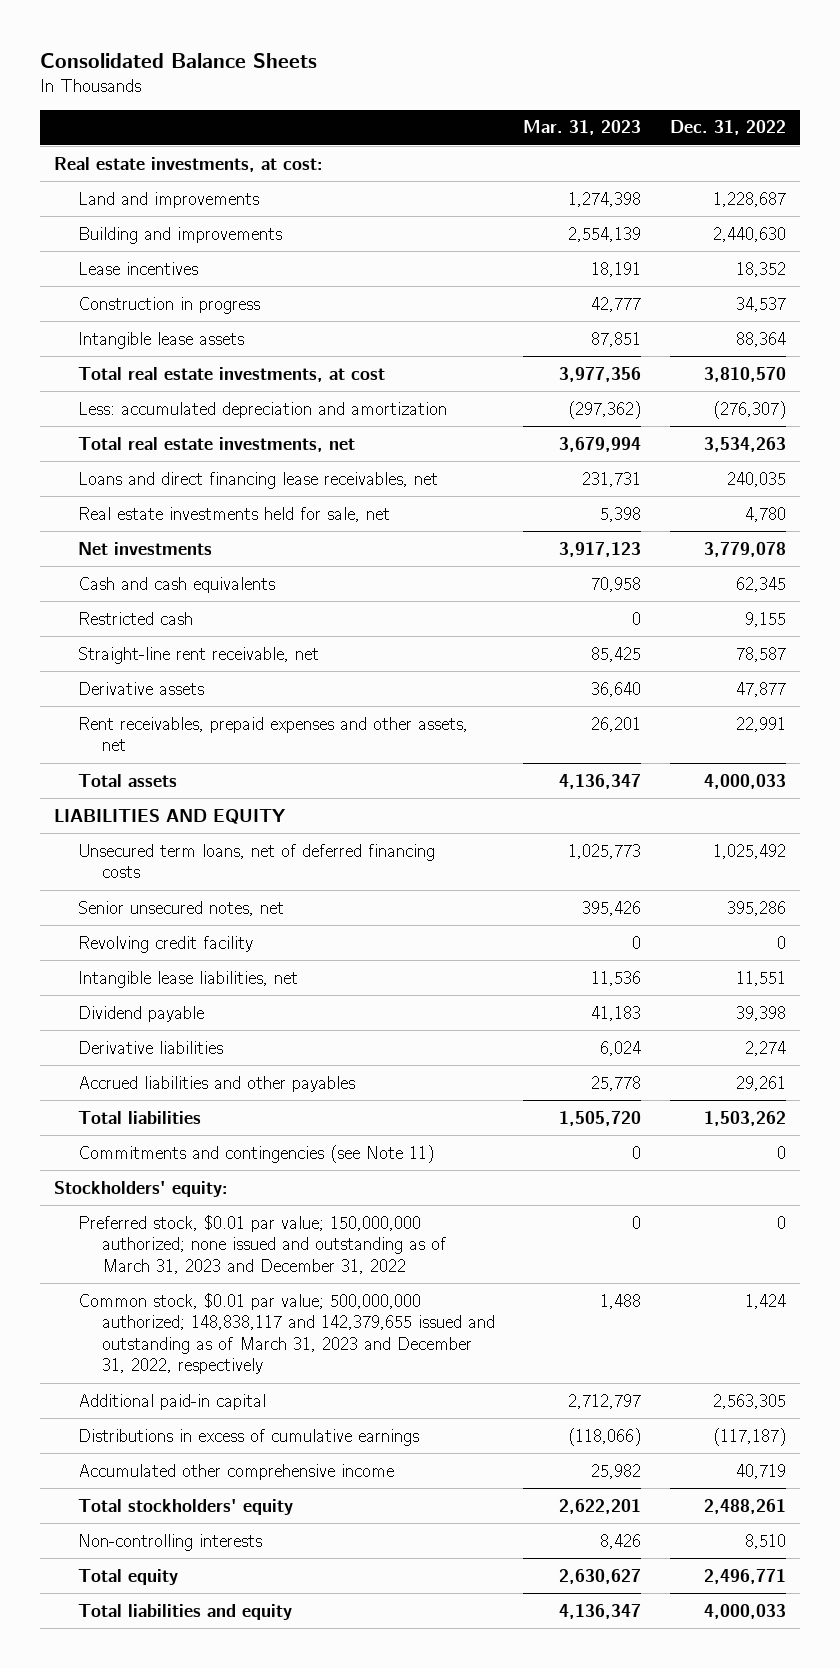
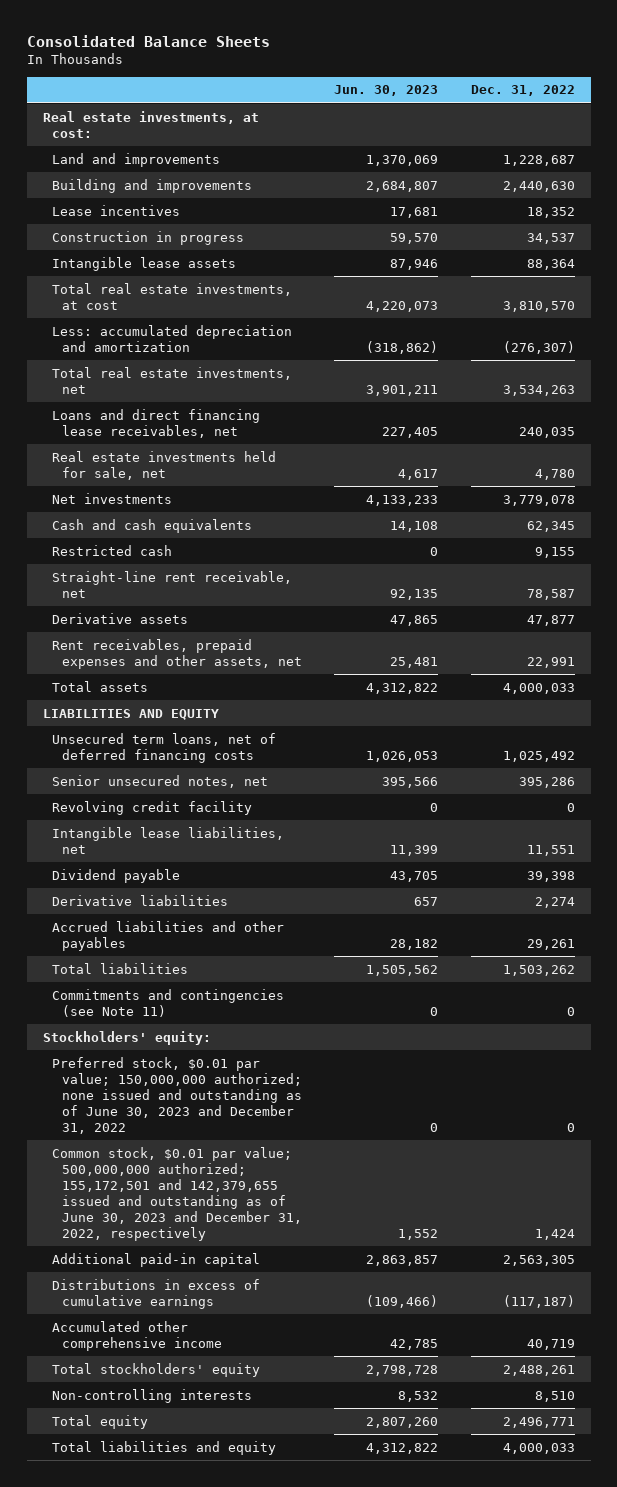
[523,120,642,136] Mar. 31, 2023 -> none
none -> [334,85,439,97] Jun. 30, 2023
[77,1214,446,1274] Preferred stock, $0.01 par value; 150,000,000 authorized; none issued and outstanding as of March 31, 2023 and December 31, 2022 -> [52,1056,303,1134] Preferred stock, $0.01 par value; 150,000,000 authorized; none issued and outstanding as of June 30, 2023 and December 31, 2022
[77,1292,495,1375] Common stock, $0.01 par value; 500,000,000 authorized; 148,838,117 and 142,379,655 issued and outstanding as of March 31, 2023 and December 31, 2022, respectively -> [52,1146,303,1241] Common stock, $0.01 par value; 500,000,000 authorized; 155,172,501 and 142,379,655 issued and outstanding as of June 30, 2023 and December 31, 2022, respectively

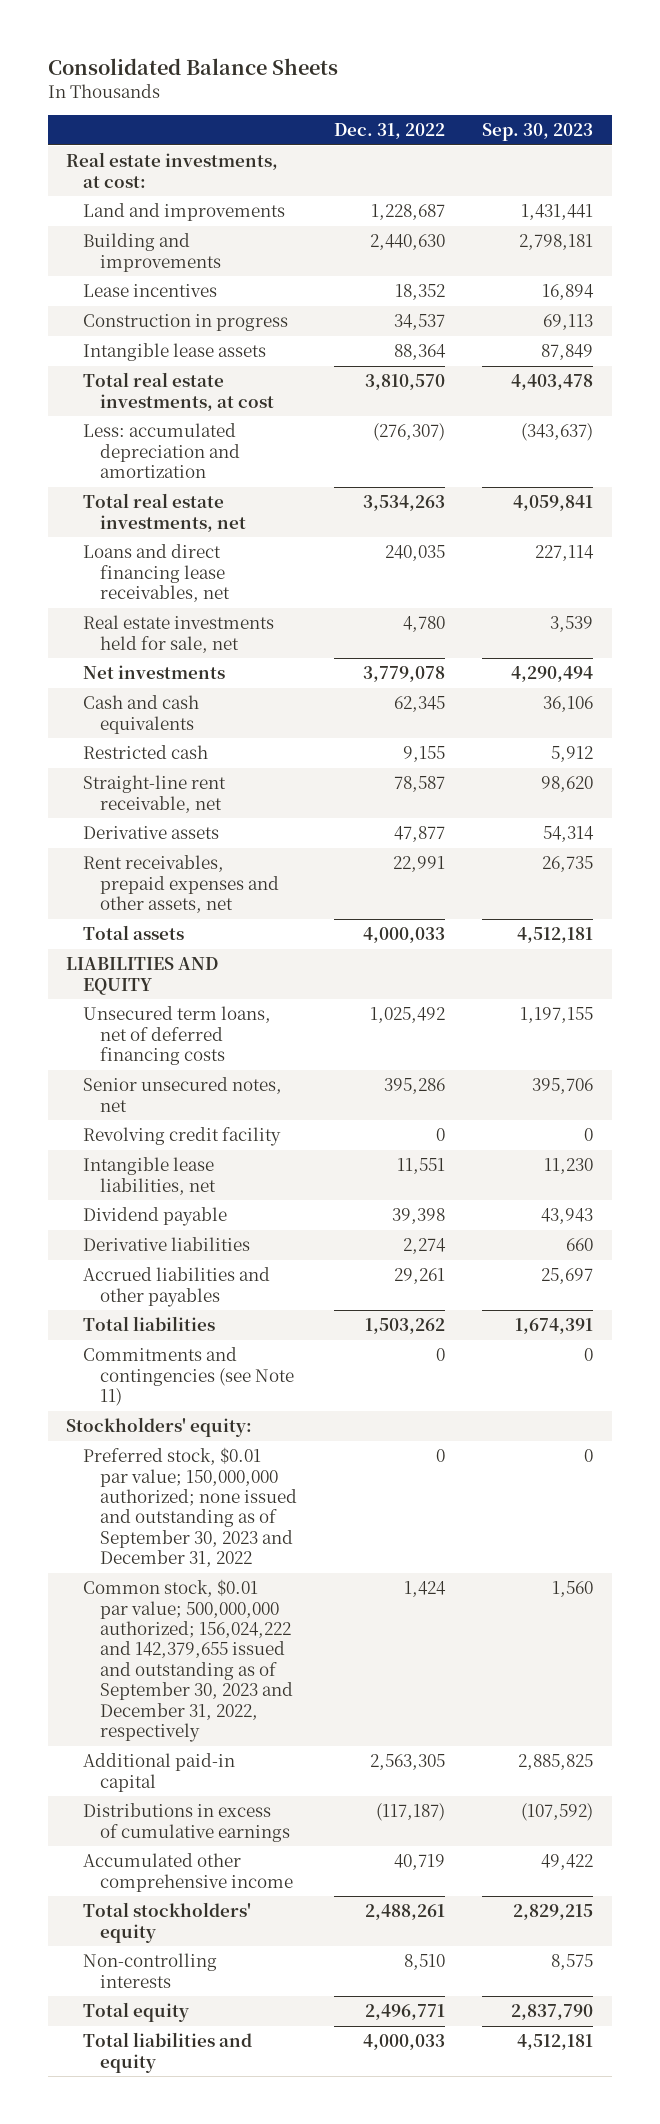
[334,85,439,97] Jun. 30, 2023 -> none
none -> [482,123,594,142] Sep. 30, 2023
[52,1056,303,1134] Preferred stock, $0.01 par value; 150,000,000 authorized; none issued and outstanding as of June 30, 2023 and December 31, 2022 -> [83,1447,297,1568] Preferred stock, $0.01 par value; 150,000,000 authorized; none issued and outstanding as of September 30, 2023 and December 31, 2022
[52,1146,303,1241] Common stock, $0.01 par value; 500,000,000 authorized; 155,172,501 and 142,379,655 issued and outstanding as of June 30, 2023 and December 31, 2022, respectively -> [83,1579,293,1743] Common stock, $0.01 par value; 500,000,000 authorized; 156,024,222 and 142,379,655 issued and outstanding as of September 30, 2023 and December 31, 2022, respectively

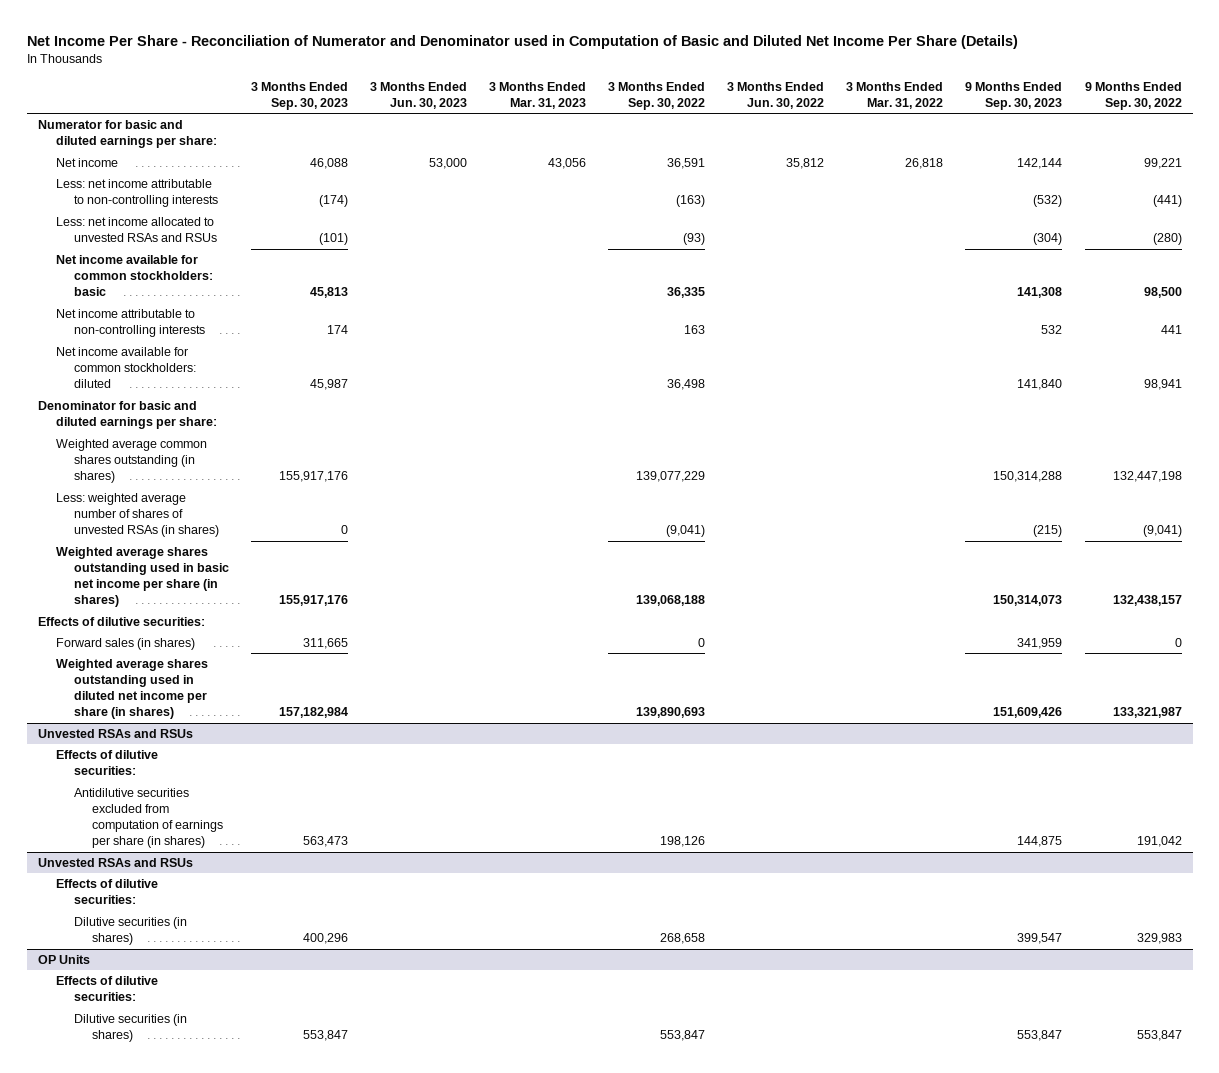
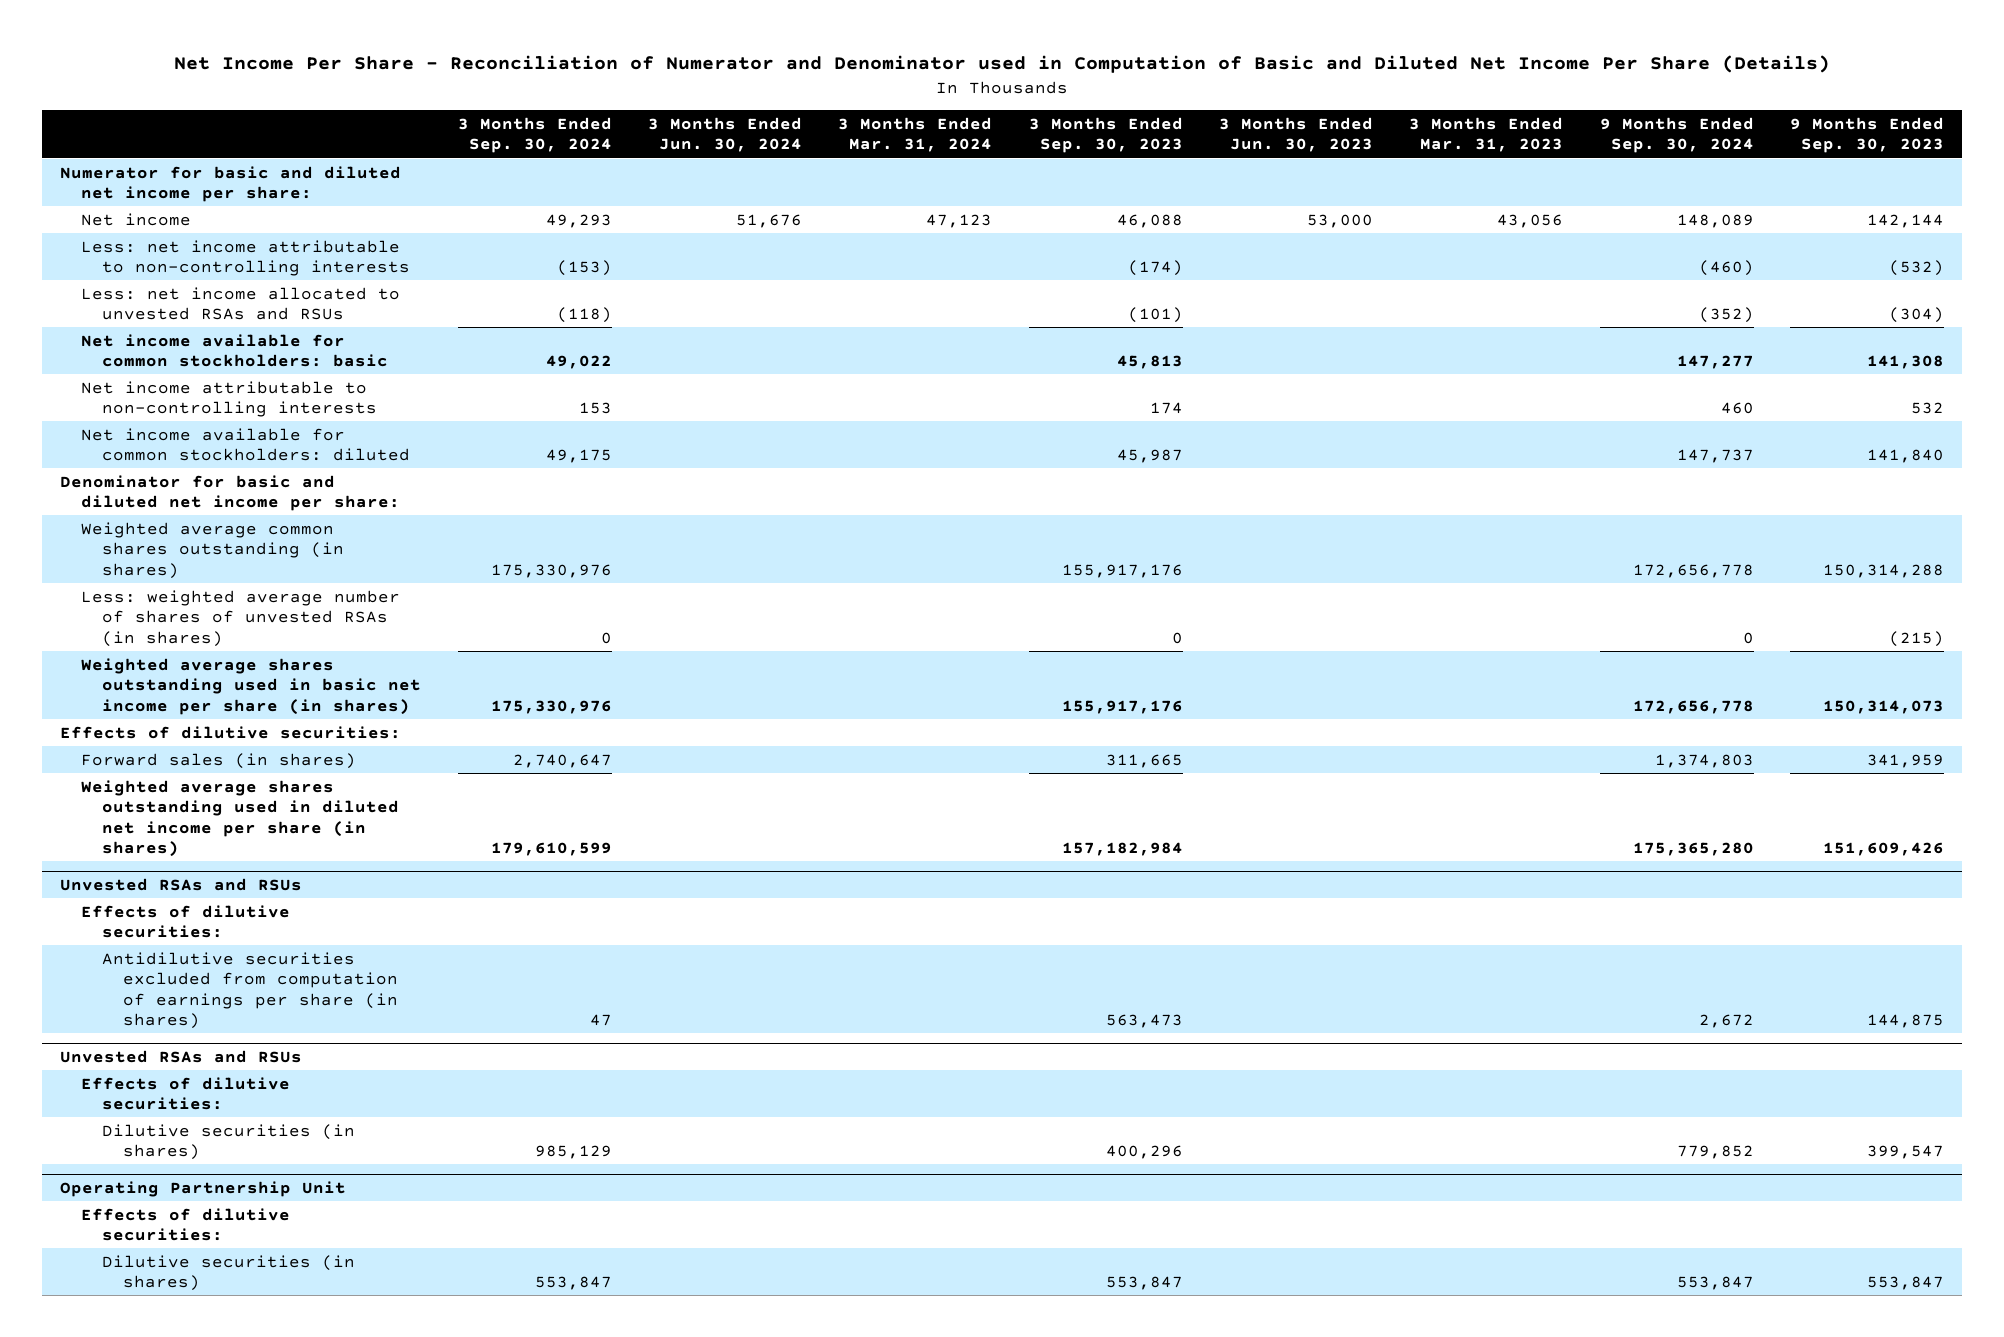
[608,81,706,110] 3 Months Ended Sep. 30, 2022 -> none
[727,81,825,109] 3 Months Ended Jun. 30, 2022 -> none
[846,81,944,109] 3 Months Ended Mar. 31, 2022 -> none
[1084,81,1182,110] 9 Months Ended Sep. 30, 2022 -> none
none -> [457,116,612,154] 3 Months Ended Sep. 30, 2024
none -> [647,116,802,153] 3 Months Ended Jun. 30, 2024
none -> [838,116,993,153] 3 Months Ended Mar. 31, 2024
none -> [1599,116,1754,154] 9 Months Ended Sep. 30, 2024
[37,120,217,149] Numerator for basic and diluted earnings per share: -> [60,165,402,203] Numerator for basic and diluted net income per share:
[37,401,217,430] Denominator for basic and diluted earnings per share: -> [60,474,401,512] Denominator for basic and diluted net income per share:
[37,955,90,965] OP Units -> [60,1180,347,1197] Operating Partnership Unit

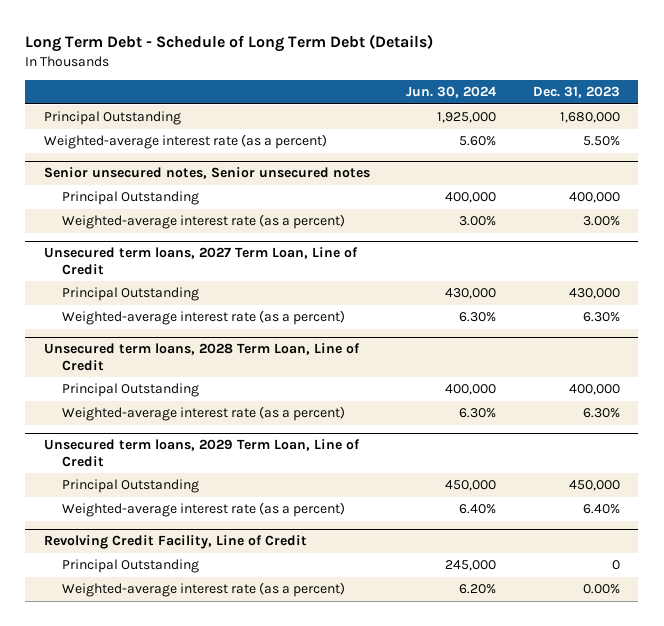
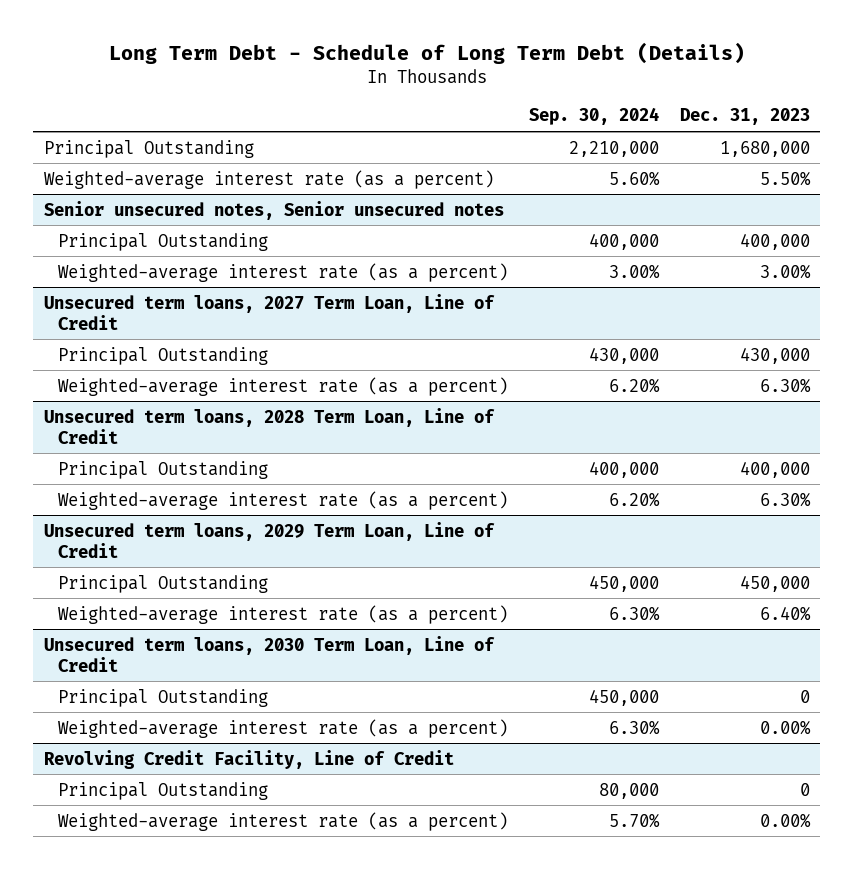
[406,86,498,99] Jun. 30, 2024 -> none
none -> [528,107,659,126] Sep. 30, 2024
none -> [43,635,495,672] Unsecured term loans, 2030 Term Loan, Line of Credit
none -> [57,688,268,707] Principal Outstanding
none -> [57,718,508,738] Weighted-average interest rate (as a percent)

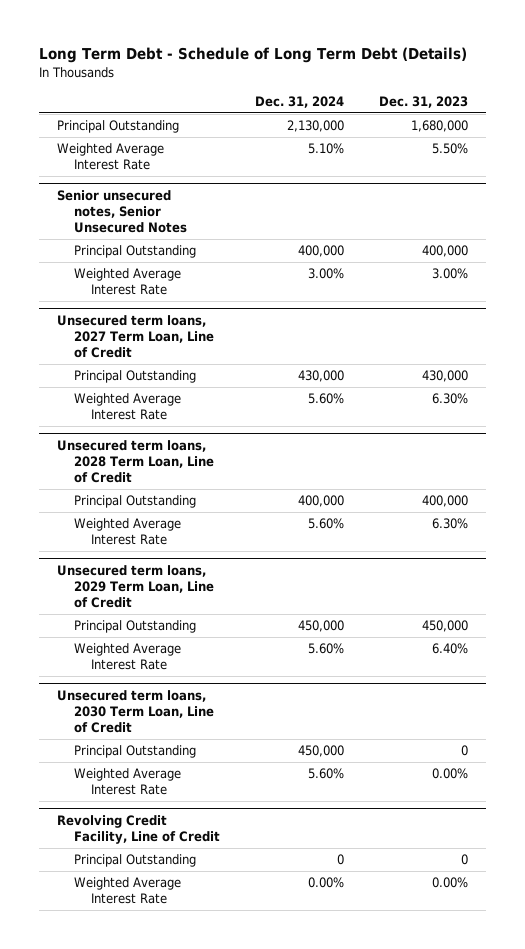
[528,107,659,126] Sep. 30, 2024 -> none
none -> [255,95,345,108] Dec. 31, 2024
[43,169,494,189] Weighted-average interest rate (as a percent) -> [56,143,164,171] Weighted Average Interest Rate
[43,200,504,220] Senior unsecured notes, Senior unsecured notes -> [56,190,187,233] Senior unsecured notes, Senior Unsecured Notes
[57,262,508,282] Weighted-average interest rate (as a percent) -> [73,268,181,296] Weighted Average Interest Rate
[57,376,508,396] Weighted-average interest rate (as a percent) -> [73,393,181,421] Weighted Average Interest Rate
[57,490,508,510] Weighted-average interest rate (as a percent) -> [73,518,181,546] Weighted Average Interest Rate
[57,604,508,624] Weighted-average interest rate (as a percent) -> [73,643,181,671] Weighted Average Interest Rate
[57,718,508,738] Weighted-average interest rate (as a percent) -> [73,768,181,796] Weighted Average Interest Rate
[57,811,508,831] Weighted-average interest rate (as a percent) -> [73,877,181,905] Weighted Average Interest Rate

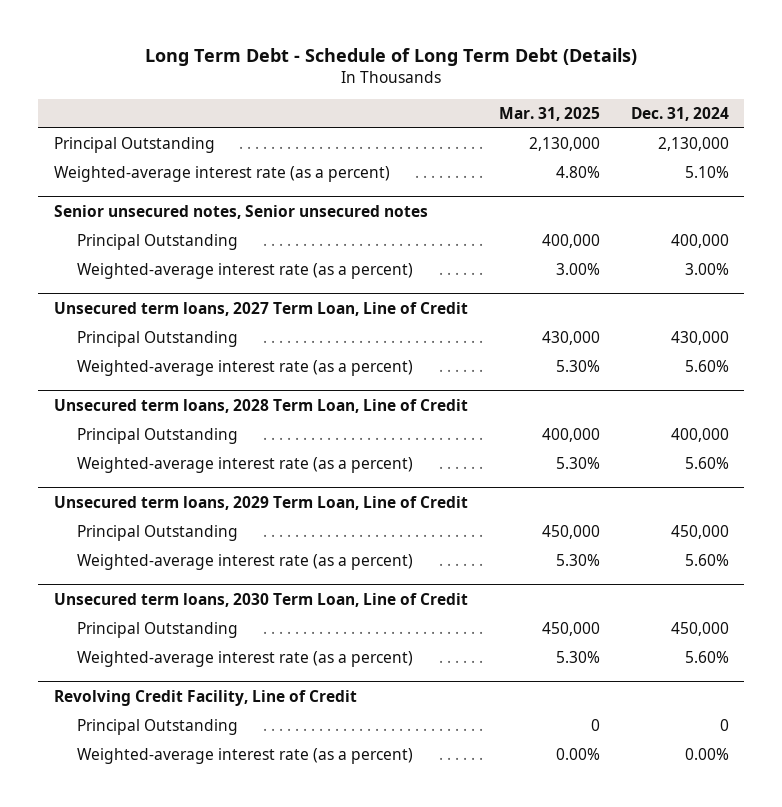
[379,95,469,108] Dec. 31, 2023 -> none
none -> [498,106,600,121] Mar. 31, 2025
[56,143,164,171] Weighted Average Interest Rate -> [53,166,390,183] Weighted-average interest rate (as a percent)
[56,190,187,233] Senior unsecured notes, Senior Unsecured Notes -> [53,204,428,219] Senior unsecured notes, Senior unsecured notes
[73,268,181,296] Weighted Average Interest Rate -> [76,263,413,280] Weighted-average interest rate (as a percent)
[73,393,181,421] Weighted Average Interest Rate -> [76,360,413,377] Weighted-average interest rate (as a percent)
[73,518,181,546] Weighted Average Interest Rate -> [76,457,413,474] Weighted-average interest rate (as a percent)
[73,643,181,671] Weighted Average Interest Rate -> [76,554,413,571] Weighted-average interest rate (as a percent)
[73,768,181,796] Weighted Average Interest Rate -> [76,651,413,668] Weighted-average interest rate (as a percent)
[73,877,181,905] Weighted Average Interest Rate -> [76,748,413,765] Weighted-average interest rate (as a percent)

